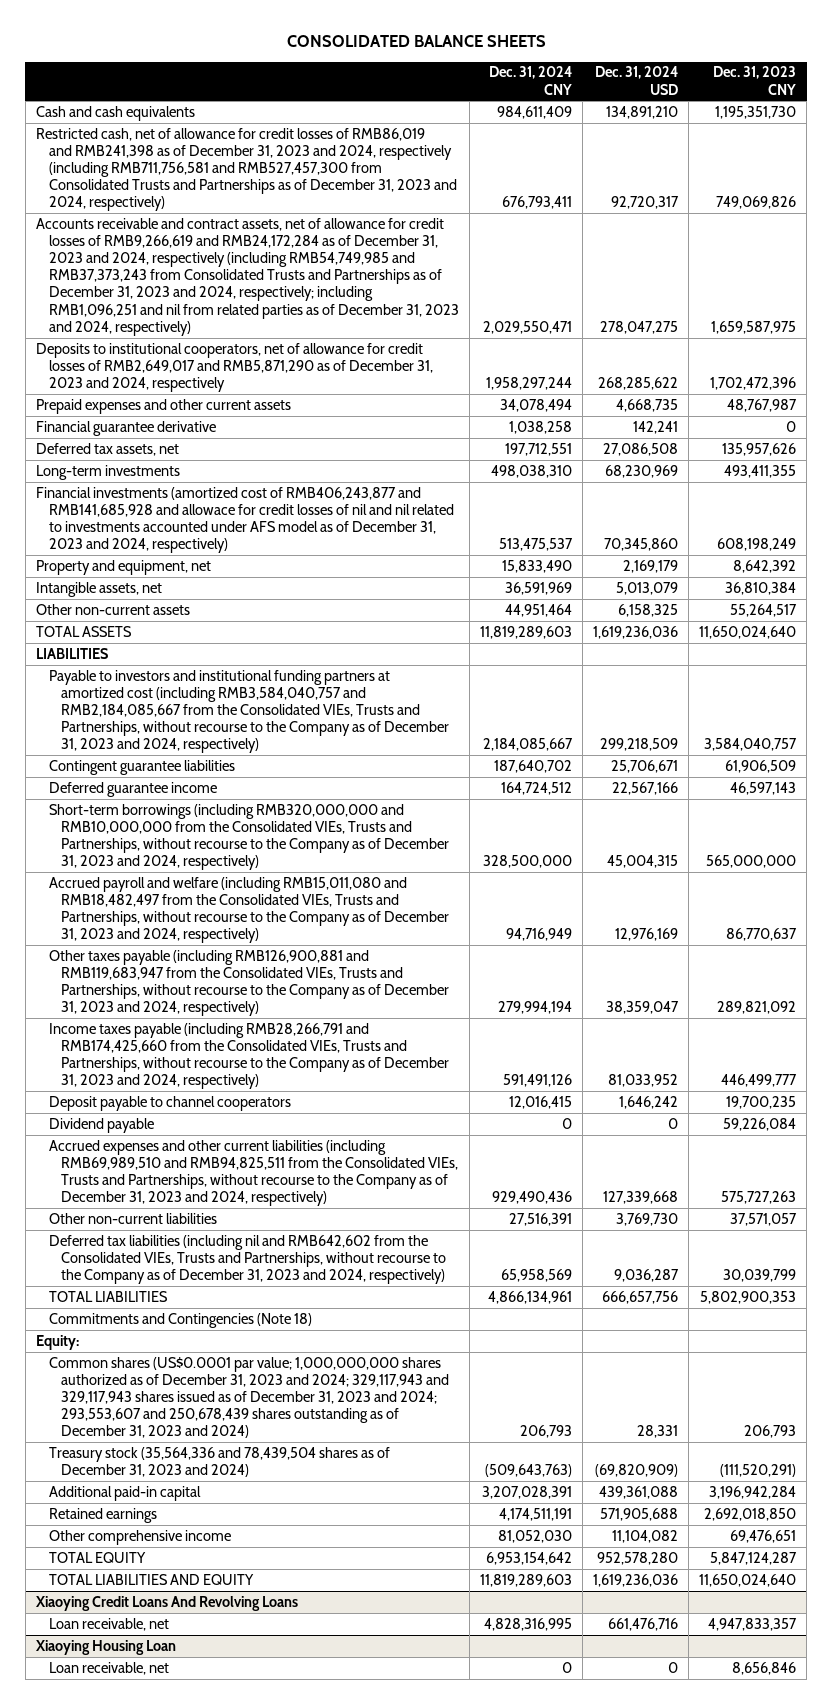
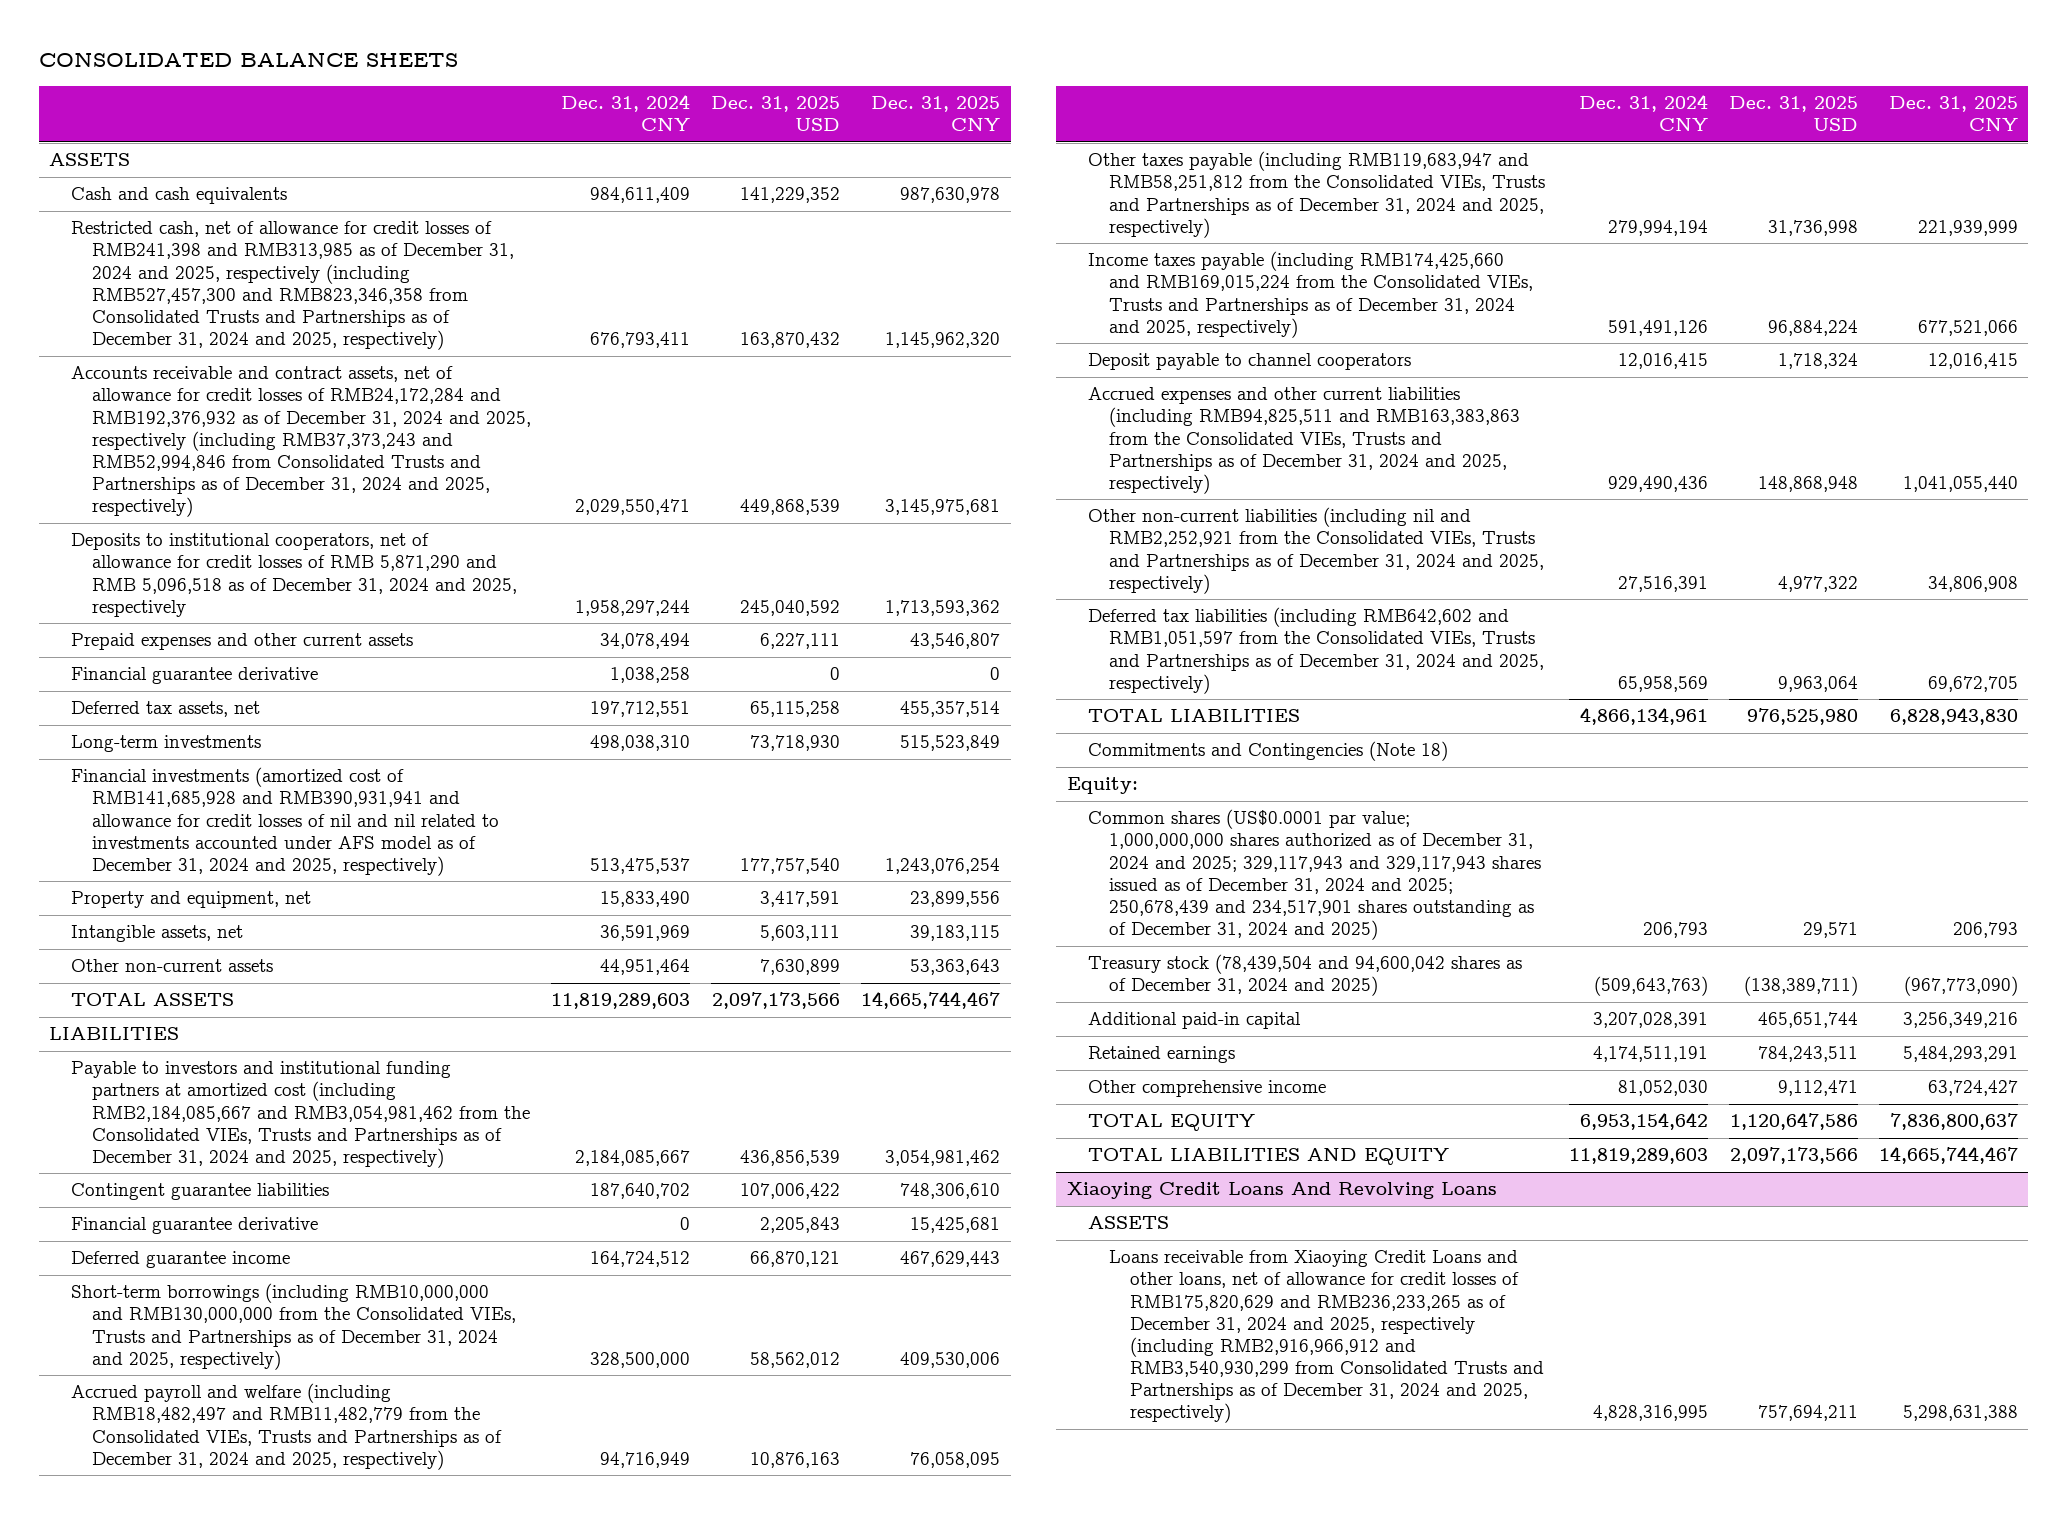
[595,66,679,95] Dec. 31, 2024 USD -> none
[713,66,797,95] Dec. 31, 2023 CNY -> none
none -> [711,95,841,132] Dec. 31, 2025 USD
none -> [871,95,1001,132] Dec. 31, 2025 CNY
none -> [49,153,131,167] ASSETS
[35,127,457,212] Restricted cash, net of allowance for credit losses of RMB86,019 and RMB241,398 as of December 31, 2023 and 2024, respectively (including RMB711,756,581 and RMB527,457,300 from Consolidated Trusts and Partnerships as of December 31, 2023 and 2024, respectively) -> [70,221,514,350] Restricted cash, net of allowance for credit losses of RMB241,398 and RMB313,985 as of December 31, 2024 and 2025, respectively (including RMB527,457,300 and RMB823,346,358 from Consolidated Trusts and Partnerships as of December 31, 2024 and 2025, respectively)
[35,217,459,336] Accounts receivable and contract assets, net of allowance for credit losses of RMB9,266,619 and RMB24,172,284 as of December 31, 2023 and 2024, respectively (including RMB54,749,985 and RMB37,373,243 from Consolidated Trusts and Partnerships as of December 31, 2023 and 2024, respectively; including RMB1,096,251 and nil from related parties as of December 31, 2023 and 2024, respectively) -> [70,366,531,518] Accounts receivable and contract assets, net of allowance for credit losses of RMB24,172,284 and RMB192,376,932 as of December 31, 2024 and 2025, respectively (including RMB37,373,243 and RMB52,994,846 from Consolidated Trusts and Partnerships as of December 31, 2024 and 2025, respectively)
[35,342,433,393] Deposits to institutional cooperators, net of allowance for credit losses of RMB2,649,017 and RMB5,871,290 as of December 31, 2023 and 2024, respectively -> [70,533,517,617] Deposits to institutional cooperators, net of allowance for credit losses of RMB 5,871,290 and RMB 5,096,518 as of December 31, 2024 and 2025, respectively
[35,486,454,554] Financial investments (amortized cost of RMB406,243,877 and RMB141,685,928 and allowace for credit losses of nil and nil related to investments accounted under AFS model as of December 31, 2023 and 2024, respectively) -> [70,767,499,876] Financial investments (amortized cost of RMB141,685,928 and RMB390,931,941 and allowance for credit losses of nil and nil related to investments accounted under AFS model as of December 31, 2024 and 2025, respectively)
[48,669,450,754] Payable to investors and institutional funding partners at amortized cost (including RMB3,584,040,757 and RMB2,184,085,667 from the Consolidated VIEs, Trusts and Partnerships, without recourse to the Company as of December 31, 2023 and 2024, respectively) -> [70,1061,530,1168] Payable to investors and institutional funding partners at amortized cost (including RMB2,184,085,667 and RMB3,054,981,462 from the Consolidated VIEs, Trusts and Partnerships as of December 31, 2024 and 2025, respectively)
none -> [70,1217,318,1235] Financial guarantee derivative
[48,803,450,871] Short-term borrowings (including RMB320,000,000 and RMB10,000,000 from the Consolidated VIEs, Trusts and Partnerships, without recourse to the Company as of December 31, 2023 and 2024, respectively) -> [70,1283,516,1370] Short-term borrowings (including RMB10,000,000 and RMB130,000,000 from the Consolidated VIEs, Trusts and Partnerships as of December 31, 2024 and 2025, respectively)
[48,876,450,944] Accrued payroll and welfare (including RMB15,011,080 and RMB18,482,497 from the Consolidated VIEs, Trusts and Partnerships, without recourse to the Company as of December 31, 2023 and 2024, respectively) -> [70,1383,502,1470] Accrued payroll and welfare (including RMB18,482,497 and RMB11,482,779 from the Consolidated VIEs, Trusts and Partnerships as of December 31, 2024 and 2025, respectively)
[48,949,450,1017] Other taxes payable (including RMB126,900,881 and RMB119,683,947 from the Consolidated VIEs, Trusts and Partnerships, without recourse to the Company as of December 31, 2023 and 2024, respectively) -> [1087,151,1545,238] Other taxes payable (including RMB119,683,947 and RMB58,251,812 from the Consolidated VIEs, Trusts and Partnerships as of December 31, 2024 and 2025, respectively)
[48,1022,450,1090] Income taxes payable (including RMB28,266,791 and RMB174,425,660 from the Consolidated VIEs, Trusts and Partnerships, without recourse to the Company as of December 31, 2023 and 2024, respectively) -> [1087,251,1533,338] Income taxes payable (including RMB174,425,660 and RMB169,015,224 from the Consolidated VIEs, Trusts and Partnerships as of December 31, 2024 and 2025, respectively)
[48,1117,154,1133] Dividend payable -> none
[48,1139,459,1207] Accrued expenses and other current liabilities (including RMB69,989,510 and RMB94,825,511 from the Consolidated VIEs, Trusts and Partnerships, without recourse to the Company as of December 31, 2023 and 2024, respectively) -> [1087,387,1520,494] Accrued expenses and other current liabilities (including RMB94,825,511 and RMB163,383,863 from the Consolidated VIEs, Trusts and Partnerships as of December 31, 2024 and 2025, respectively)
[48,1212,217,1224] Other non-current liabilities -> [1087,507,1544,594] Other non-current liabilities (including nil and RMB2,252,921 from the Consolidated VIEs, Trusts and Partnerships as of December 31, 2024 and 2025, respectively)
[48,1234,447,1285] Deferred tax liabilities (including nil and RMB642,602 from the Consolidated VIEs, Trusts and Partnerships, without recourse to the Company as of December 31, 2023 and 2024, respectively) -> [1087,607,1544,694] Deferred tax liabilities (including RMB642,602 and RMB1,051,597 from the Consolidated VIEs, Trusts and Partnerships as of December 31, 2024 and 2025, respectively)
[48,1356,450,1439] Common shares (US$0.0001 par value; 1,000,000,000 shares authorized as of December 31, 2023 and 2024; 329,117,943 and 329,117,943 shares issued as of December 31, 2023 and 2024; 293,553,607 and 250,678,439 shares outstanding as of December 31, 2023 and 2024) -> [1087,809,1541,940] Common shares (US$0.0001 par value; 1,000,000,000 shares authorized as of December 31, 2024 and 2025; 329,117,943 and 329,117,943 shares issued as of December 31, 2024 and 2025; 250,678,439 and 234,517,901 shares outstanding as of December 31, 2024 and 2025)
[48,1446,390,1477] Treasury stock (35,564,336 and 78,439,504 shares as of December 31, 2023 and 2024) -> [1087,954,1522,997] Treasury stock (78,439,504 and 94,600,042 shares as of December 31, 2024 and 2025)
[34,1639,176,1655] Xiaoying Housing Loan -> none
[48,1661,169,1675] Loan receivable, net -> none
none -> [1087,1216,1169,1230] ASSETS
[48,1617,169,1631] Loan receivable, net -> [1108,1250,1545,1424] Loans receivable from Xiaoying Credit Loans and other loans, net of allowance for credit losses of RMB175,820,629 and RMB236,233,265 as of December 31, 2024 and 2025, respectively (including RMB2,916,966,912 and RMB3,540,930,299 from Consolidated Trusts and Partnerships as of December 31, 2024 and 2025, respectively)

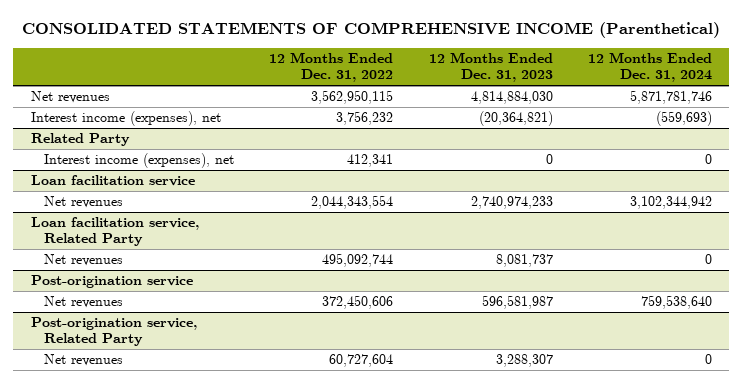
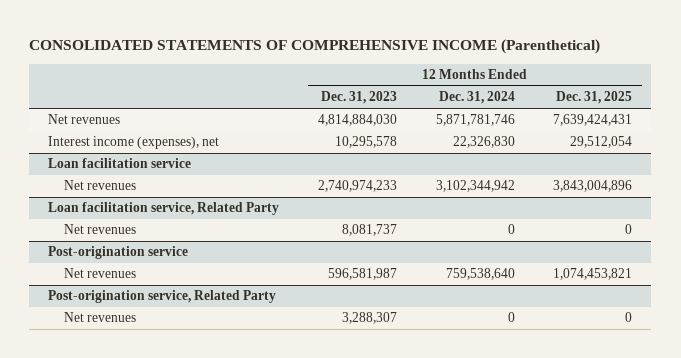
[269,52,394,83] 12 Months Ended Dec. 31, 2022 -> none
none -> [556,91,633,105] Dec. 31, 2025
[30,133,130,147] Related Party -> none
[44,153,235,169] Interest income (expenses), net -> none
[478,111,553,127] (20,364,821) -> [335,136,398,149] 10,295,578
[655,111,712,127] (559,693) -> [452,136,515,149] 22,326,830

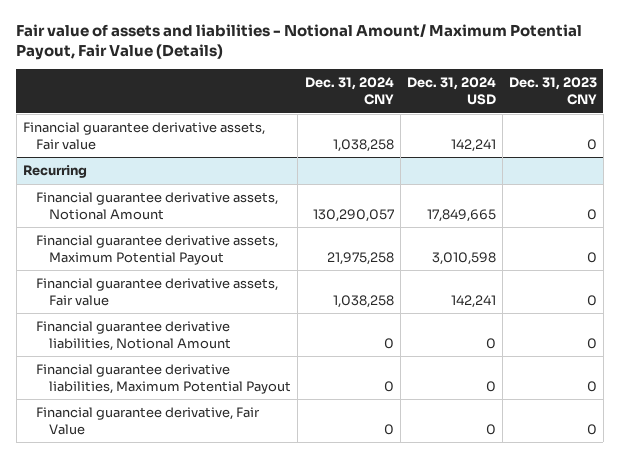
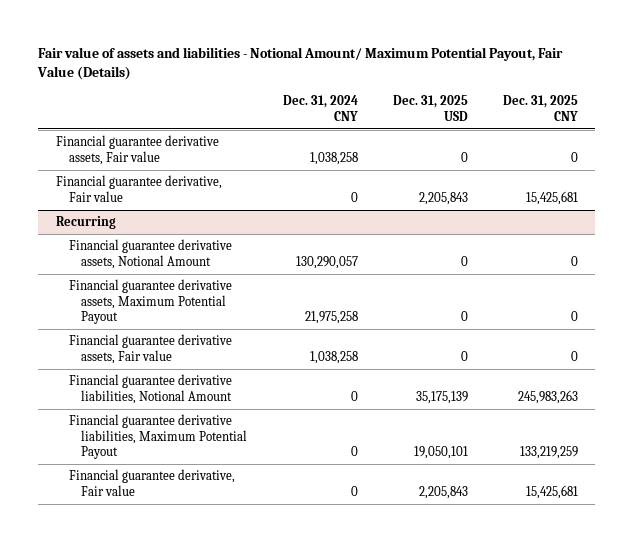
[406,77,496,106] Dec. 31, 2024 USD -> none
[508,77,597,106] Dec. 31, 2023 CNY -> none
none -> [392,95,468,121] Dec. 31, 2025 USD
none -> [502,95,578,121] Dec. 31, 2025 CNY
none -> [55,175,222,202] Financial guarantee derivative, Fair value
[36,407,261,435] Financial guarantee derivative, Fair Value -> [68,469,235,496] Financial guarantee derivative, Fair value

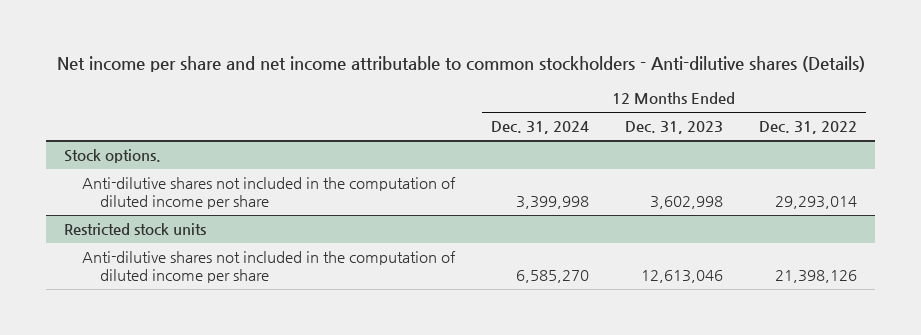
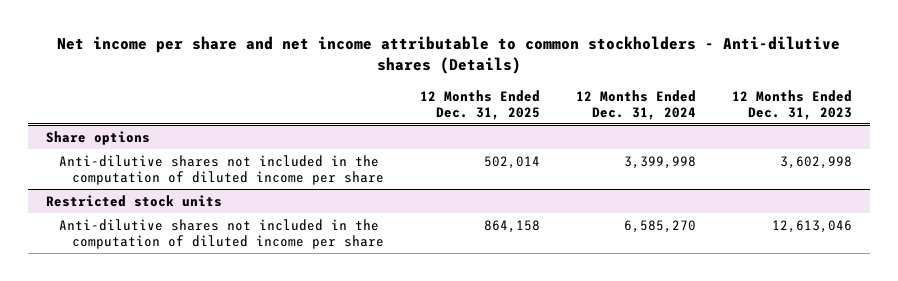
[759,121,858,135] Dec. 31, 2022 -> none
none -> [419,89,540,120] 12 Months Ended Dec. 31, 2025
[63,149,161,164] Stock options. -> [45,130,150,145] Share options

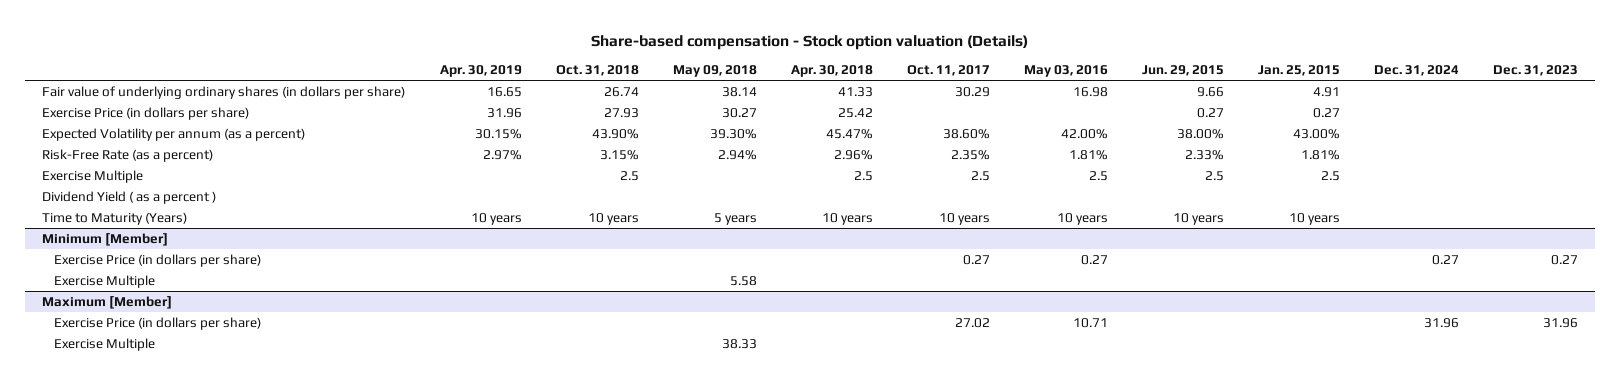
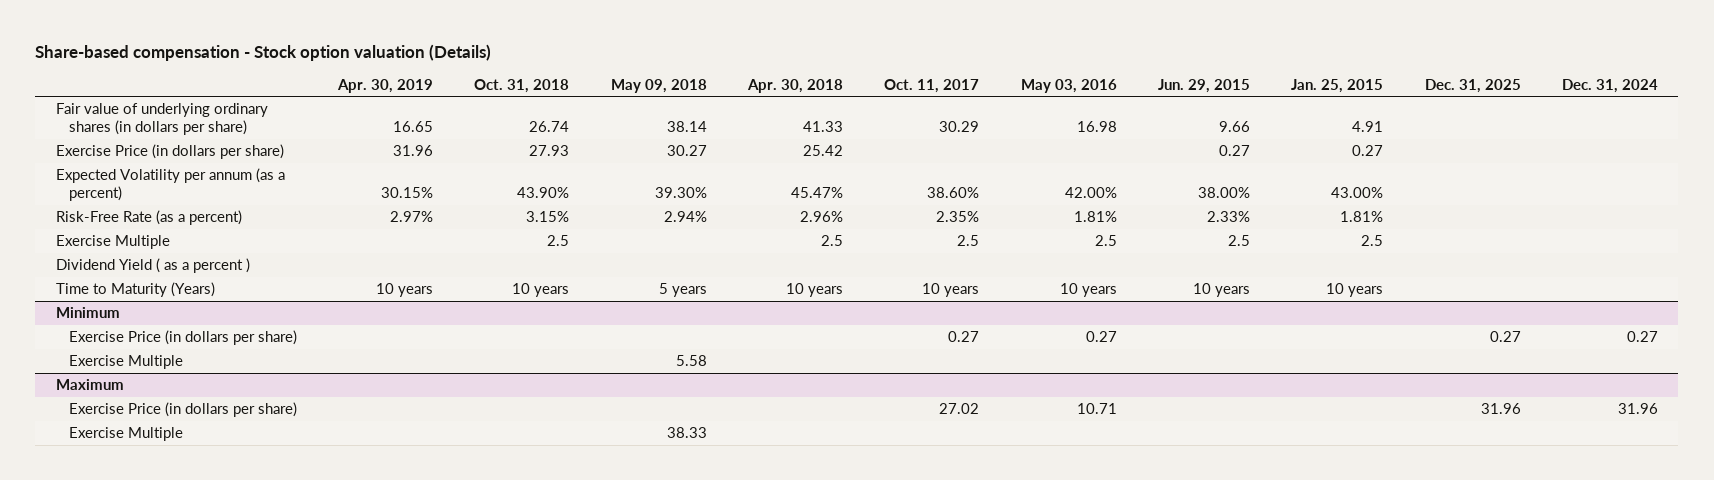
[1492,65,1578,77] Dec. 31, 2023 -> none
none -> [1424,78,1521,93] Dec. 31, 2025
[42,232,169,246] Minimum [Member] -> [56,307,121,319] Minimum
[42,295,173,309] Maximum [Member] -> [56,379,125,391] Maximum

